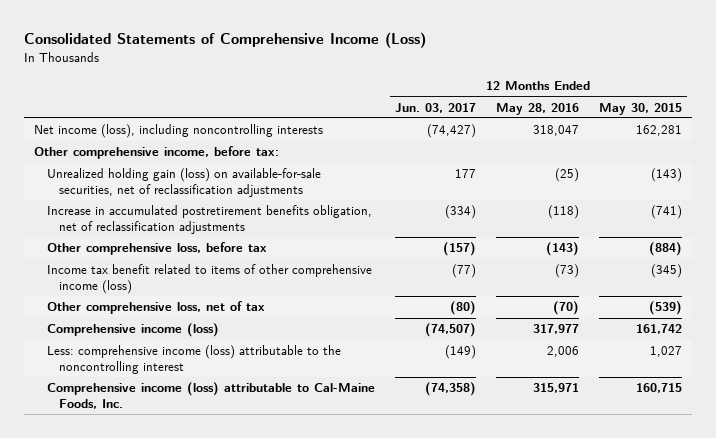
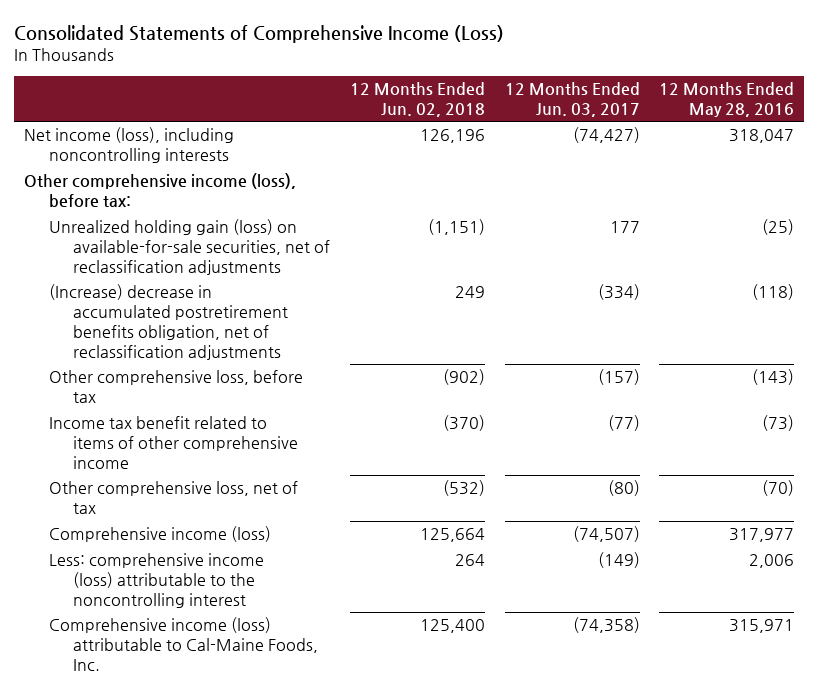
[598,102,682,115] May 30, 2015 -> none
none -> [350,81,486,117] 12 Months Ended Jun. 02, 2018
[34,146,280,160] Other comprehensive income, before tax: -> [24,173,297,208] Other comprehensive income (loss), before tax:
[46,205,372,235] Increase in accumulated postretirement benefits obligation, net of reclassification adjustments -> [48,284,289,360] (Increase) decrease in accumulated postretirement benefits obligation, net of reclassification adjustments
[46,264,372,295] Income tax benefit related to items of other comprehensive income (loss) -> [48,416,299,470] Income tax benefit related to items of other comprehensive income

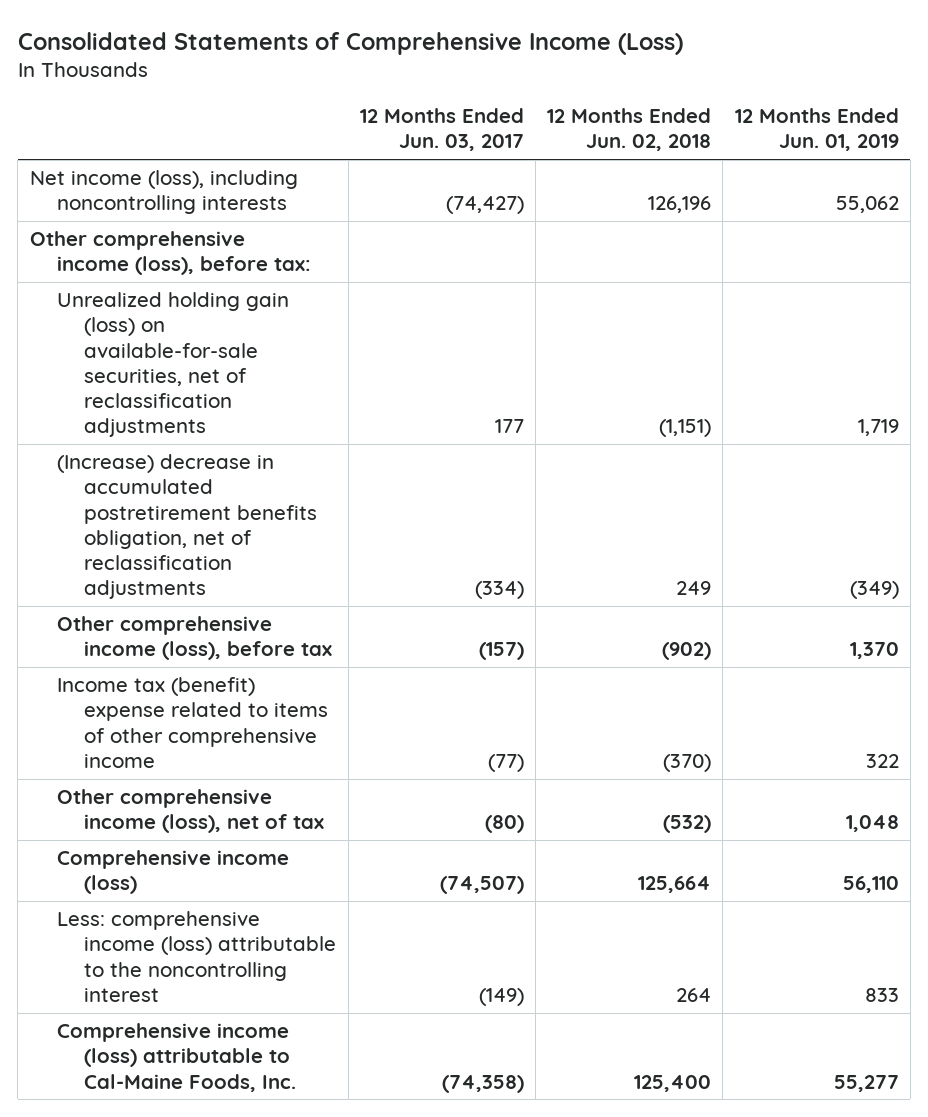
[659,81,795,117] 12 Months Ended May 28, 2016 -> none
none -> [734,108,899,152] 12 Months Ended Jun. 01, 2019
[48,370,303,404] Other comprehensive loss, before tax -> [57,616,333,661] Other comprehensive income (loss), before tax
[48,416,299,470] Income tax benefit related to items of other comprehensive income -> [57,677,329,768] Income tax (benefit) expense related to items of other comprehensive income
[48,481,298,515] Other comprehensive loss, net of tax -> [57,789,325,834] Other comprehensive income (loss), net of tax

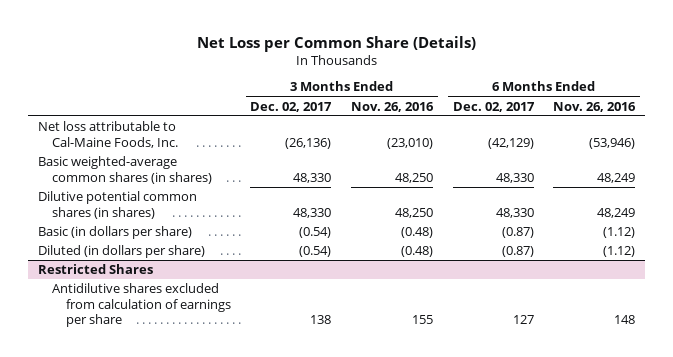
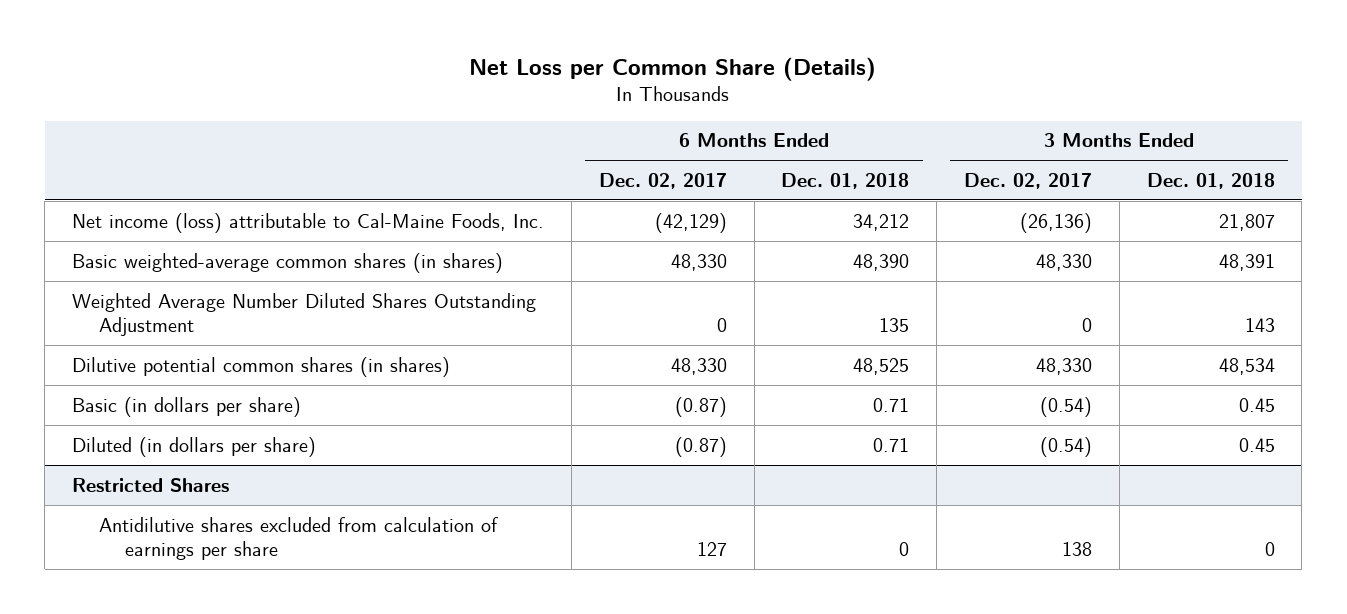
[351,101,435,112] Nov. 26, 2016 -> none
[553,101,637,112] Nov. 26, 2016 -> none
none -> [781,172,910,189] Dec. 01, 2018
none -> [1146,172,1275,189] Dec. 01, 2018
[37,121,178,148] Net loss attributable to Cal-Maine Foods, Inc. -> [72,212,545,233] Net income (loss) attributable to Cal-Maine Foods, Inc.
none -> [72,292,537,337] Weighted Average Number Diluted Shares Outstanding Adjustment

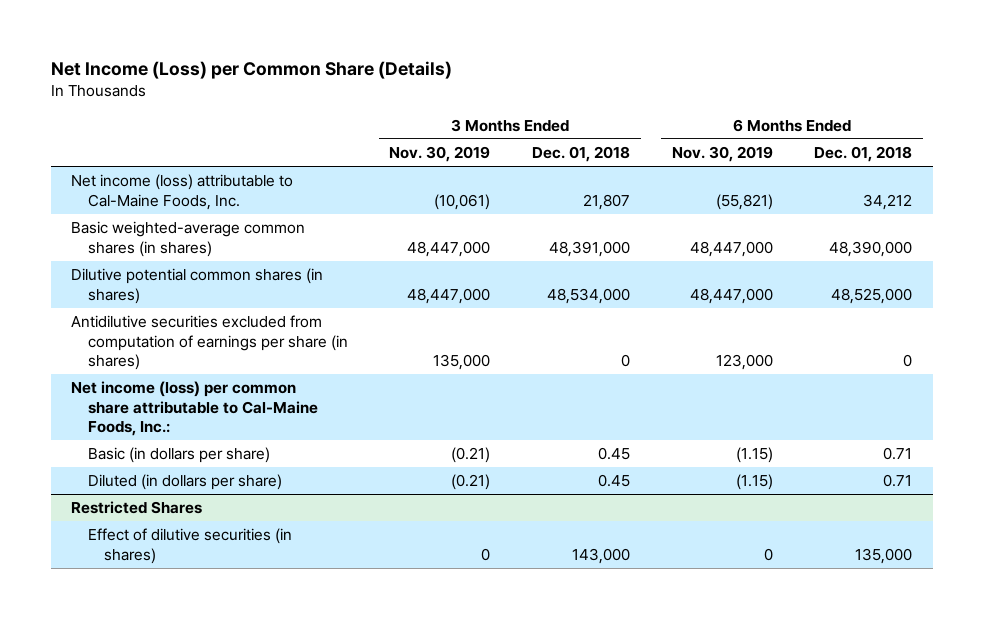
[469,57,877,82] Net Loss per Common Share (Details) -> [50,60,452,79] Net Income (Loss) per Common Share (Details)
[598,172,727,189] Dec. 02, 2017 -> none
[964,172,1093,189] Dec. 02, 2017 -> none
none -> [389,146,491,163] Nov. 30, 2019
none -> [671,146,773,163] Nov. 30, 2019
[72,292,537,337] Weighted Average Number Diluted Shares Outstanding Adjustment -> none
[853,253,910,271] 48,390 -> [829,240,913,257] 48,390,000
[1218,253,1275,271] 48,391 -> [549,240,631,257] 48,391,000
[853,357,910,375] 48,525 -> [831,287,913,304] 48,525,000
[1218,357,1275,375] 48,534 -> [547,287,631,304] 48,534,000
none -> [71,315,348,371] Antidilutive securities excluded from computation of earnings per share (in shares)
none -> [71,381,318,437] Net income (loss) per common share attributable to Cal-Maine Foods, Inc.:
[98,516,498,561] Antidilutive shares excluded from calculation of earnings per share -> none
none -> [87,528,292,564] Effect of dilutive securities (in shares)

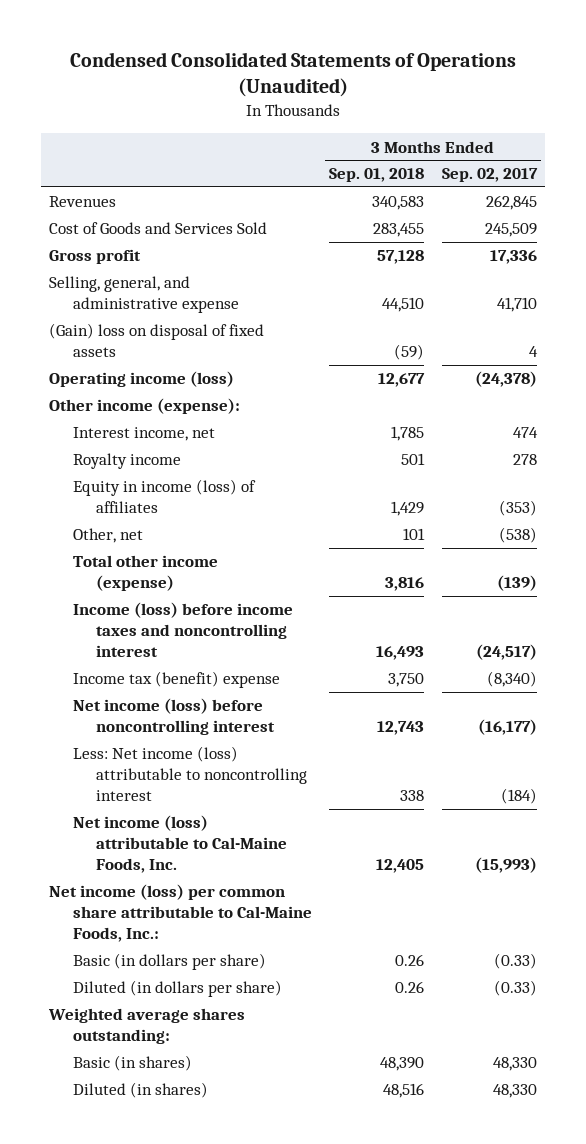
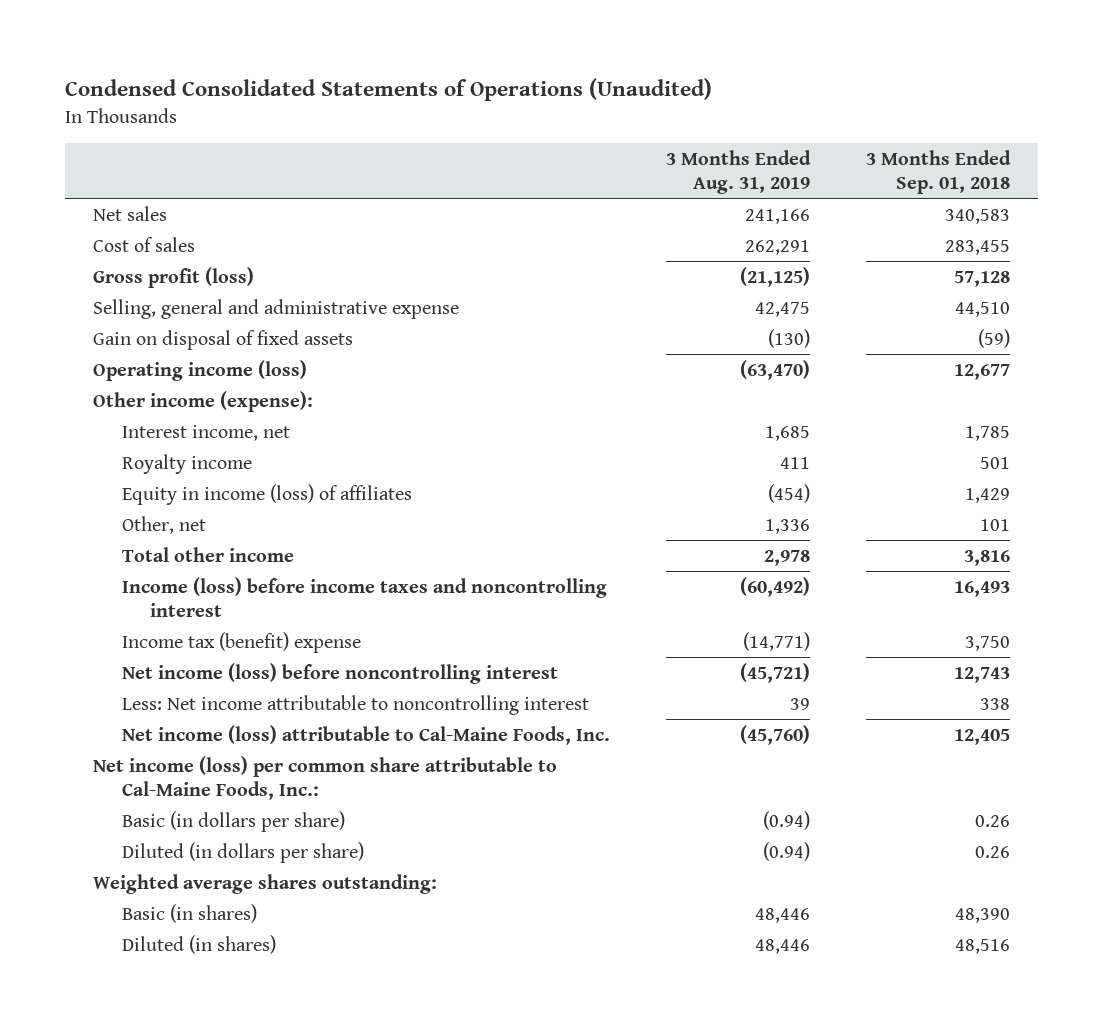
[441,168,538,183] Sep. 02, 2017 -> none
none -> [665,149,811,194] 3 Months Ended Aug. 31, 2019
[49,196,117,208] Revenues -> [93,205,168,221] Net sales
[49,222,268,235] Cost of Goods and Services Sold -> [93,236,196,252] Cost of sales
[49,249,142,265] Gross profit -> [93,266,255,288] Gross profit (loss)
[49,276,239,314] Selling, general, and administrative expense -> [93,298,460,319] Selling, general and administrative expense
[49,323,265,358] (Gain) loss on disposal of fixed assets -> [93,329,354,350] Gain on disposal of fixed assets
[72,555,218,592] Total other income (expense) -> [121,546,294,562] Total other income
[72,746,308,802] Less: Net income (loss) attributable to noncontrolling interest -> [121,694,589,715] Less: Net income attributable to noncontrolling interest

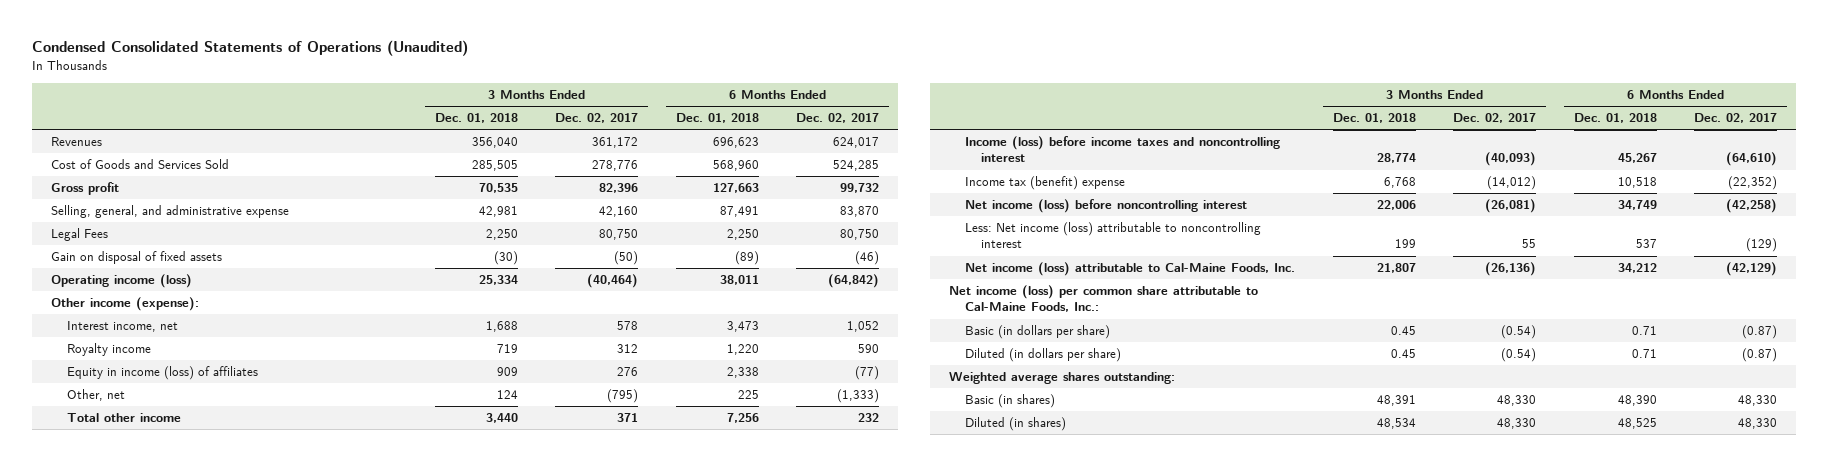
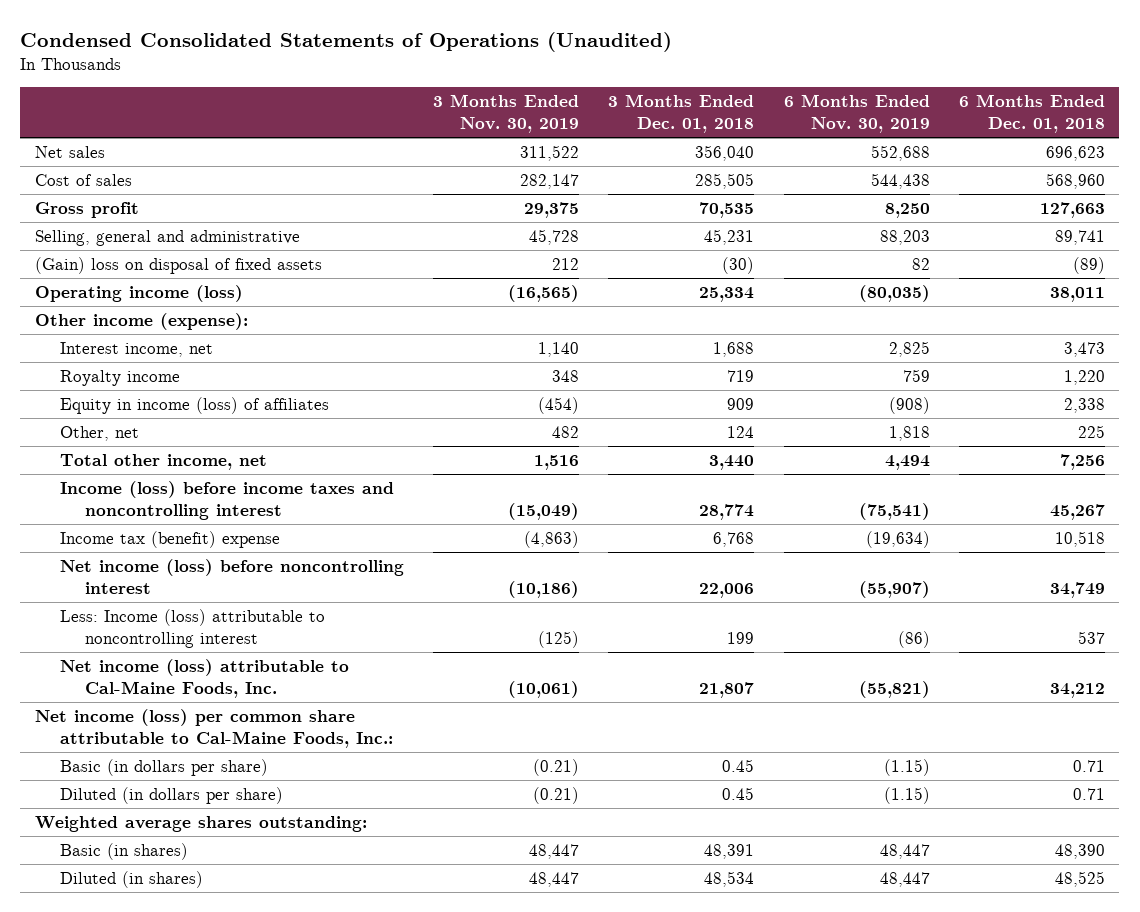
[555,113,639,124] Dec. 02, 2017 -> none
[796,113,880,124] Dec. 02, 2017 -> none
none -> [433,94,580,134] 3 Months Ended Nov. 30, 2019
none -> [783,94,930,134] 6 Months Ended Nov. 30, 2019
[51,137,103,147] Revenues -> [34,145,105,158] Net sales
[51,159,230,170] Cost of Goods and Services Sold -> [34,173,132,186] Cost of sales
[51,228,109,242] Legal Fees -> none
[51,205,290,219] Selling, general, and administrative expense -> [34,229,300,246] Selling, general and administrative
[478,206,518,218] 42,981 -> [704,228,755,245] 45,231
[719,206,759,218] 87,491 -> [1054,229,1105,245] 89,741
[51,251,223,265] Gain on disposal of fixed assets -> [34,256,322,274] (Gain) loss on disposal of fixed assets
[67,413,182,423] Total other income -> [59,453,267,470] Total other income, net
[965,222,1262,249] Less: Net income (loss) attributable to noncontrolling interest -> [59,608,325,648] Less: Income (loss) attributable to noncontrolling interest

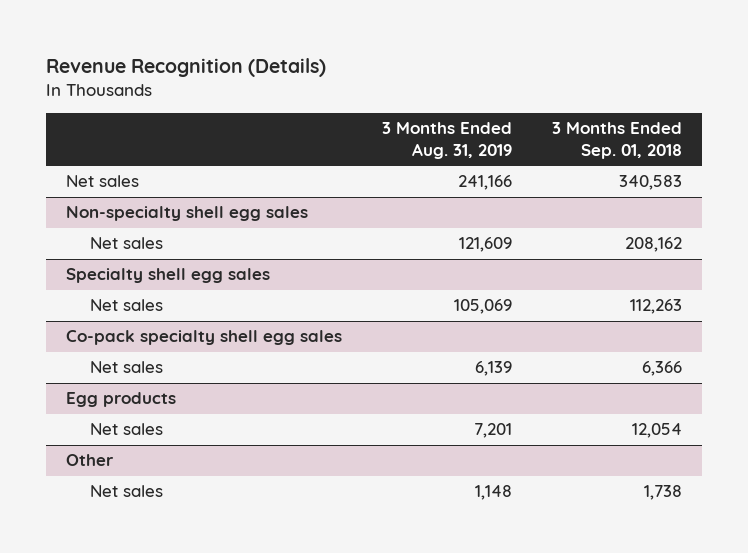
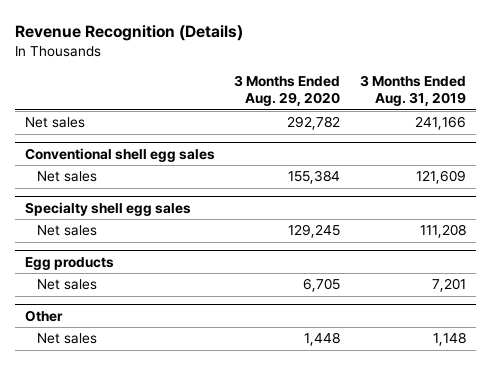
[551,122,682,159] 3 Months Ended Sep. 01, 2018 -> none
none -> [234,75,341,107] 3 Months Ended Aug. 29, 2020
[66,206,309,222] Non-specialty shell egg sales -> [24,147,215,162] Conventional shell egg sales
[66,330,343,346] Co-pack specialty shell egg sales -> none
[90,361,164,374] Net sales -> none
[453,299,512,315] 105,069 -> [419,224,466,239] 111,208

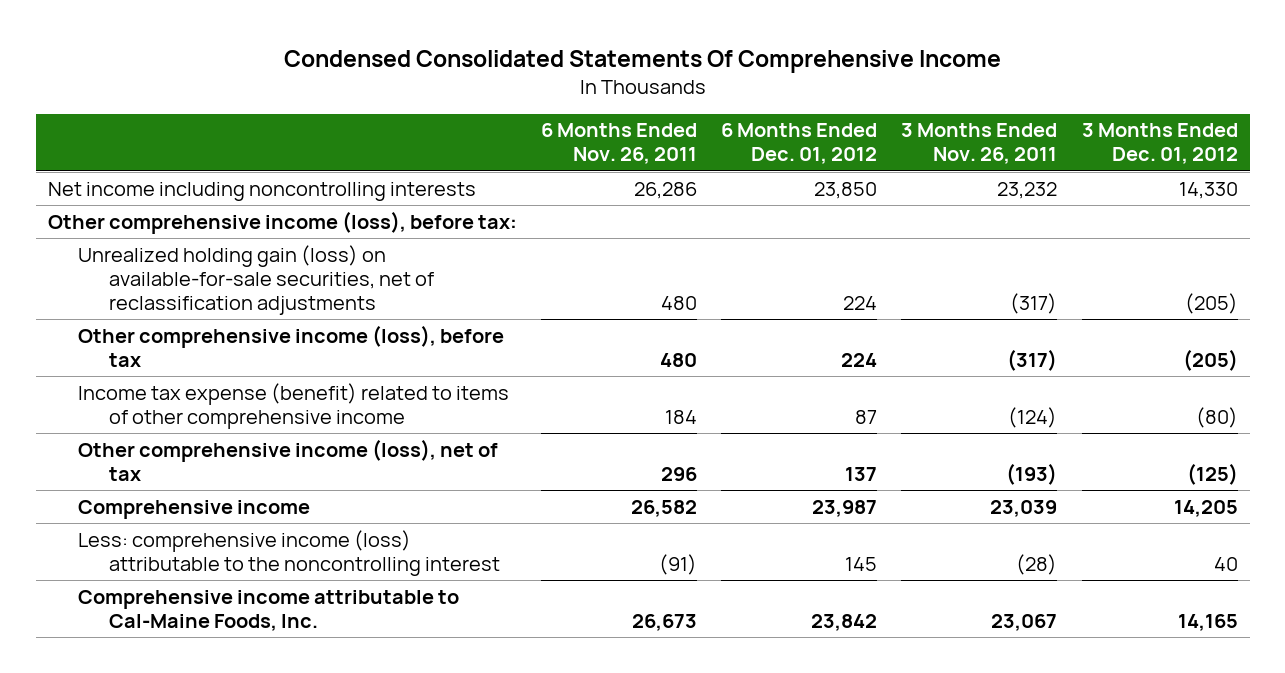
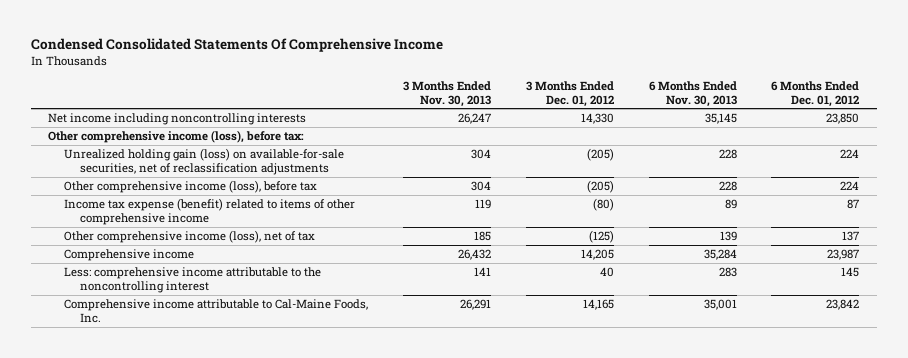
[540,123,697,165] 6 Months Ended Nov. 26, 2011 -> none
[901,123,1058,165] 3 Months Ended Nov. 26, 2011 -> none
none -> [403,80,492,107] 3 Months Ended Nov. 30, 2013
none -> [648,80,737,107] 6 Months Ended Nov. 30, 2013
[78,529,500,576] Less: comprehensive income (loss) attributable to the noncontrolling interest -> [64,267,322,293] Less: comprehensive income attributable to the noncontrolling interest

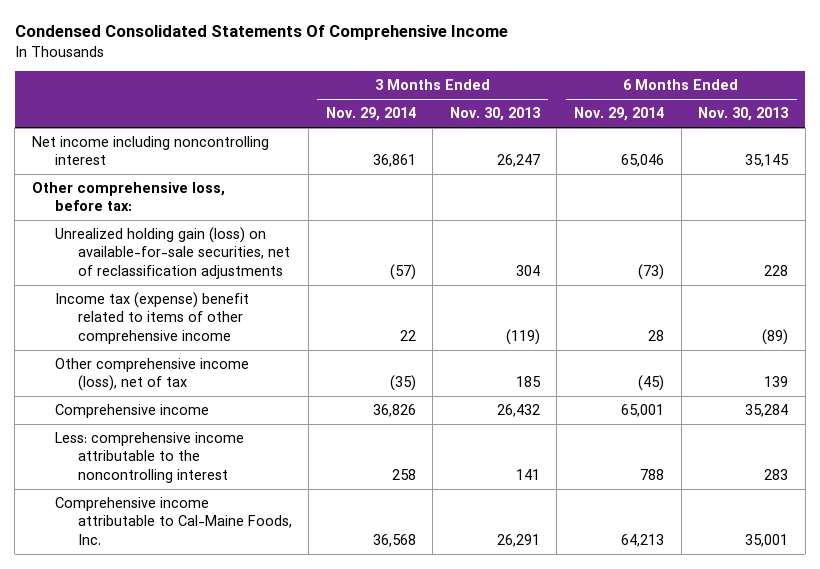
[525,80,614,107] 3 Months Ended Dec. 01, 2012 -> none
[771,80,860,107] 6 Months Ended Dec. 01, 2012 -> none
none -> [325,107,416,122] Nov. 29, 2014
none -> [574,107,665,122] Nov. 29, 2014
[48,113,307,126] Net income including noncontrolling interests -> [31,136,269,166] Net income including noncontrolling interest
[48,130,305,144] Other comprehensive income (loss), before tax: -> [31,182,225,212] Other comprehensive loss, before tax:
[64,180,318,194] Other comprehensive income (loss), before tax -> none
[64,198,356,225] Income tax expense (benefit) related to items of other comprehensive income -> [54,292,249,344] Income tax (expense) benefit related to items of other comprehensive income
[475,199,492,210] 119 -> [505,328,540,345] (119)
[724,199,737,210] 89 -> [762,328,789,345] (89)

